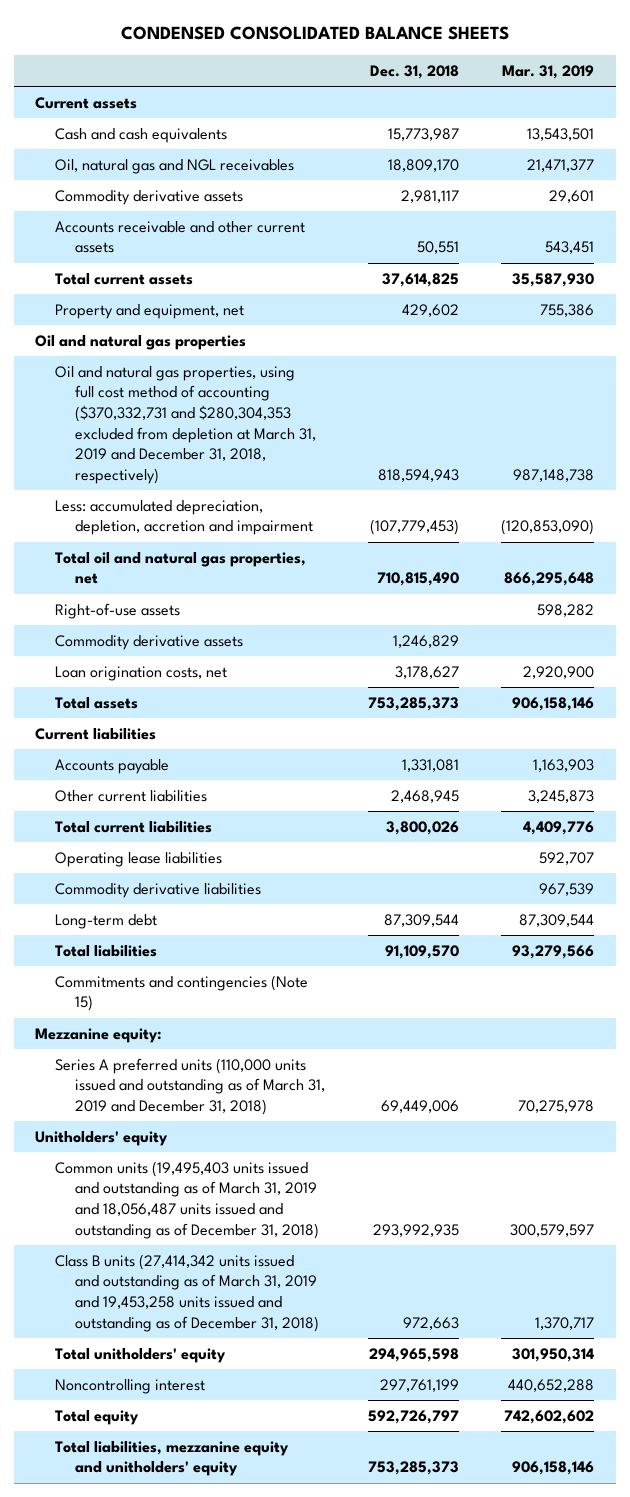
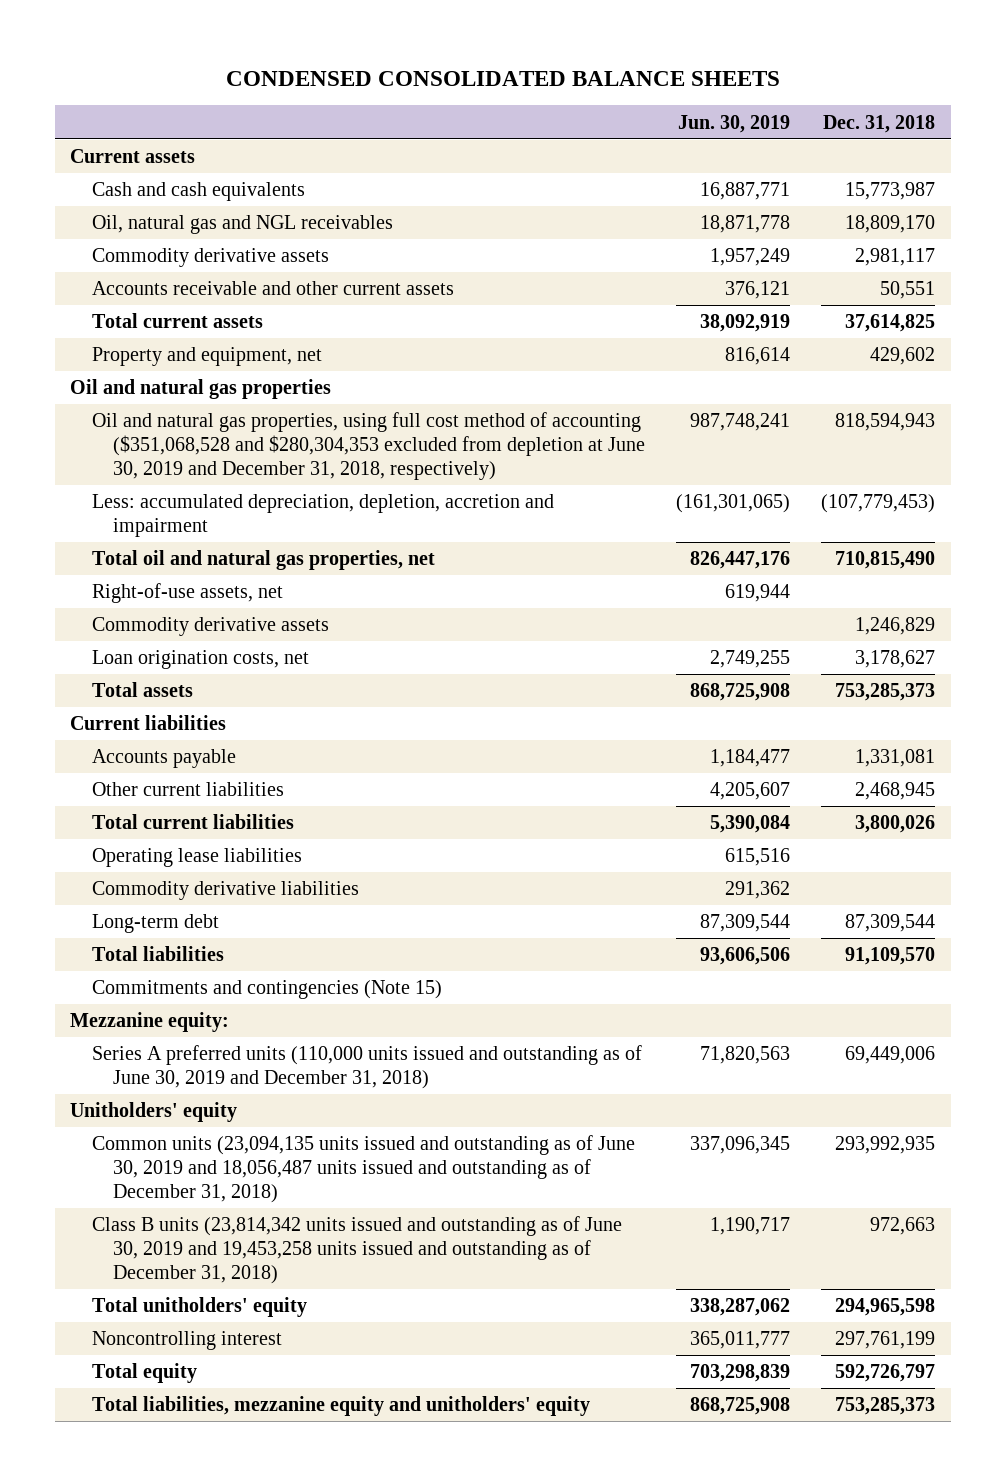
[502,64,595,79] Mar. 31, 2019 -> none
none -> [678,114,791,133] Jun. 30, 2019
[54,365,316,484] Oil and natural gas properties, using full cost method of accounting ($370,332,731 and $280,304,353 excluded from depletion at March 31, 2019 and December 31, 2018, respectively) -> [91,412,646,480] Oil and natural gas properties, using full cost method of accounting ($351,068,528 and $280,304,353 excluded from depletion at June 30, 2019 and December 31, 2018, respectively)
[54,602,180,619] Right-of-use assets -> [91,583,283,604] Right-of-use assets, net
[54,1057,325,1116] Series A preferred units (110,000 units issued and outstanding as of March 31, 2019 and December 31, 2018) -> [91,1045,642,1090] Series A preferred units (110,000 units issued and outstanding as of June 30, 2019 and December 31, 2018)
[54,1160,319,1239] Common units (19,495,403 units issued and outstanding as of March 31, 2019 and 18,056,487 units issued and outstanding as of December 31, 2018) -> [91,1135,635,1203] Common units (23,094,135 units issued and outstanding as of June 30, 2019 and 18,056,487 units issued and outstanding as of December 31, 2018)
[54,1253,319,1332] Class B units (27,414,342 units issued and outstanding as of March 31, 2019 and 19,453,258 units issued and outstanding as of December 31, 2018) -> [91,1216,622,1284] Class B units (23,814,342 units issued and outstanding as of June 30, 2019 and 19,453,258 units issued and outstanding as of December 31, 2018)

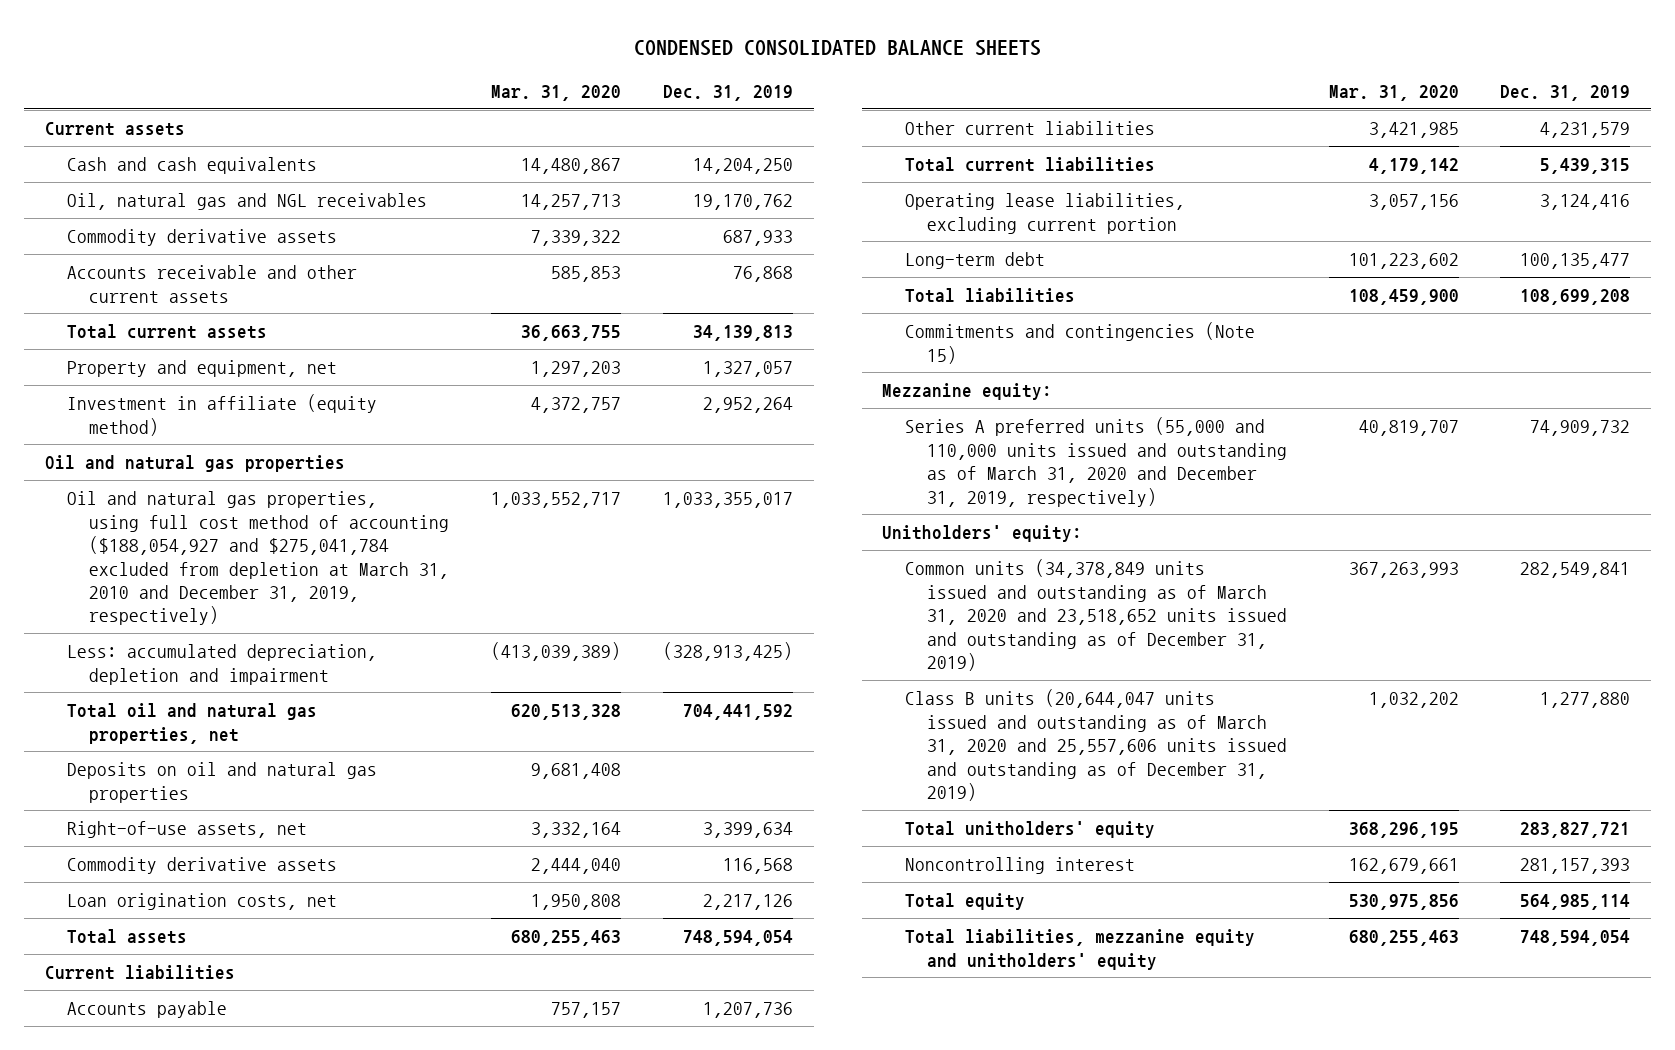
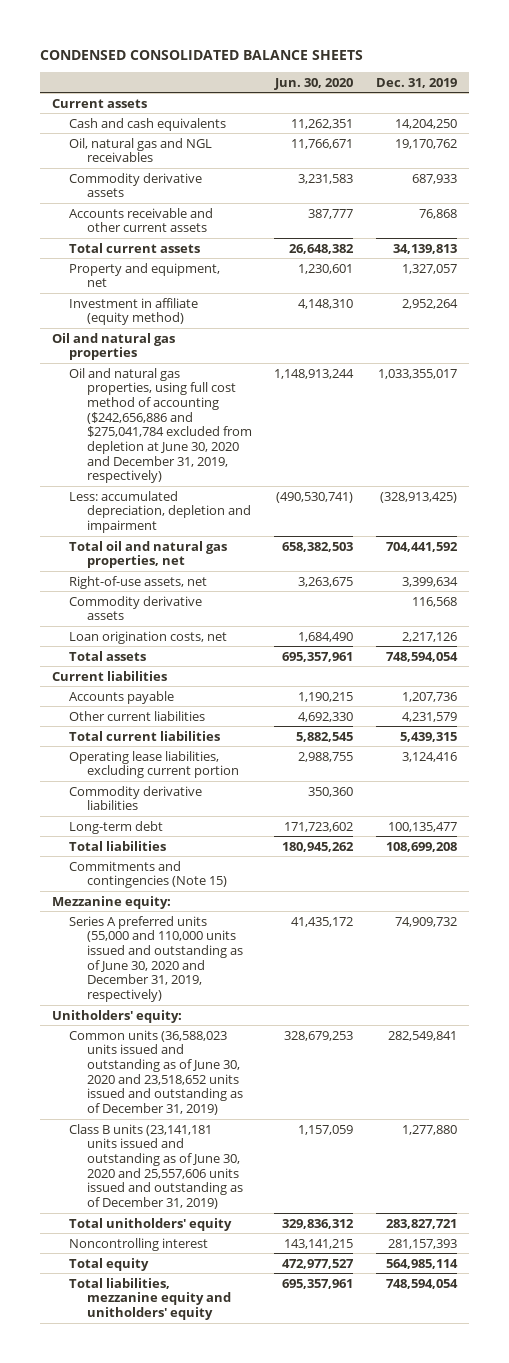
[491,85,622,102] Mar. 31, 2020 -> none
none -> [274,77,354,90] Jun. 30, 2020
[67,491,450,626] Oil and natural gas properties, using full cost method of accounting ($188,054,927 and $275,041,784 excluded from depletion at March 31, 2010 and December 31, 2019, respectively) -> [69,367,252,484] Oil and natural gas properties, using full cost method of accounting ($242,656,886 and $275,041,784 excluded from depletion at June 30, 2020 and December 31, 2019, respectively)
[67,762,378,803] Deposits on oil and natural gas properties -> none
none -> [69,785,203,811] Commodity derivative liabilities
[904,417,1288,507] Series A preferred units (55,000 and 110,000 units issued and outstanding as of March 31, 2020 and December 31, 2019, respectively) -> [69,915,243,1002] Series A preferred units (55,000 and 110,000 units issued and outstanding as of June 30, 2020 and December 31, 2019, respectively)
[904,559,1288,672] Common units (34,378,849 units issued and outstanding as of March 31, 2020 and 23,518,652 units issued and outstanding as of December 31, 2019) -> [69,1029,243,1115] Common units (36,588,023 units issued and outstanding as of June 30, 2020 and 23,518,652 units issued and outstanding as of December 31, 2019)
[904,689,1288,802] Class B units (20,644,047 units issued and outstanding as of March 31, 2020 and 25,557,606 units issued and outstanding as of December 31, 2019) -> [69,1123,243,1209] Class B units (23,141,181 units issued and outstanding as of June 30, 2020 and 25,557,606 units issued and outstanding as of December 31, 2019)

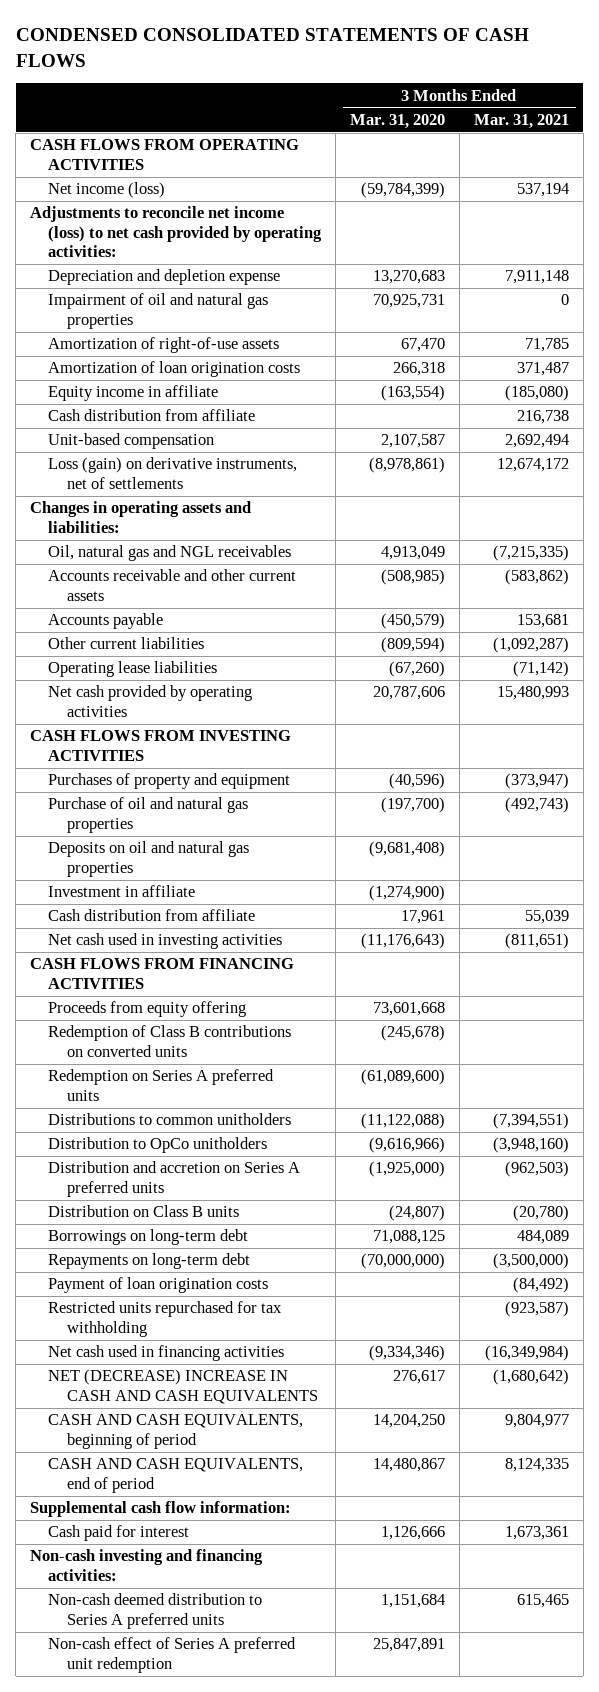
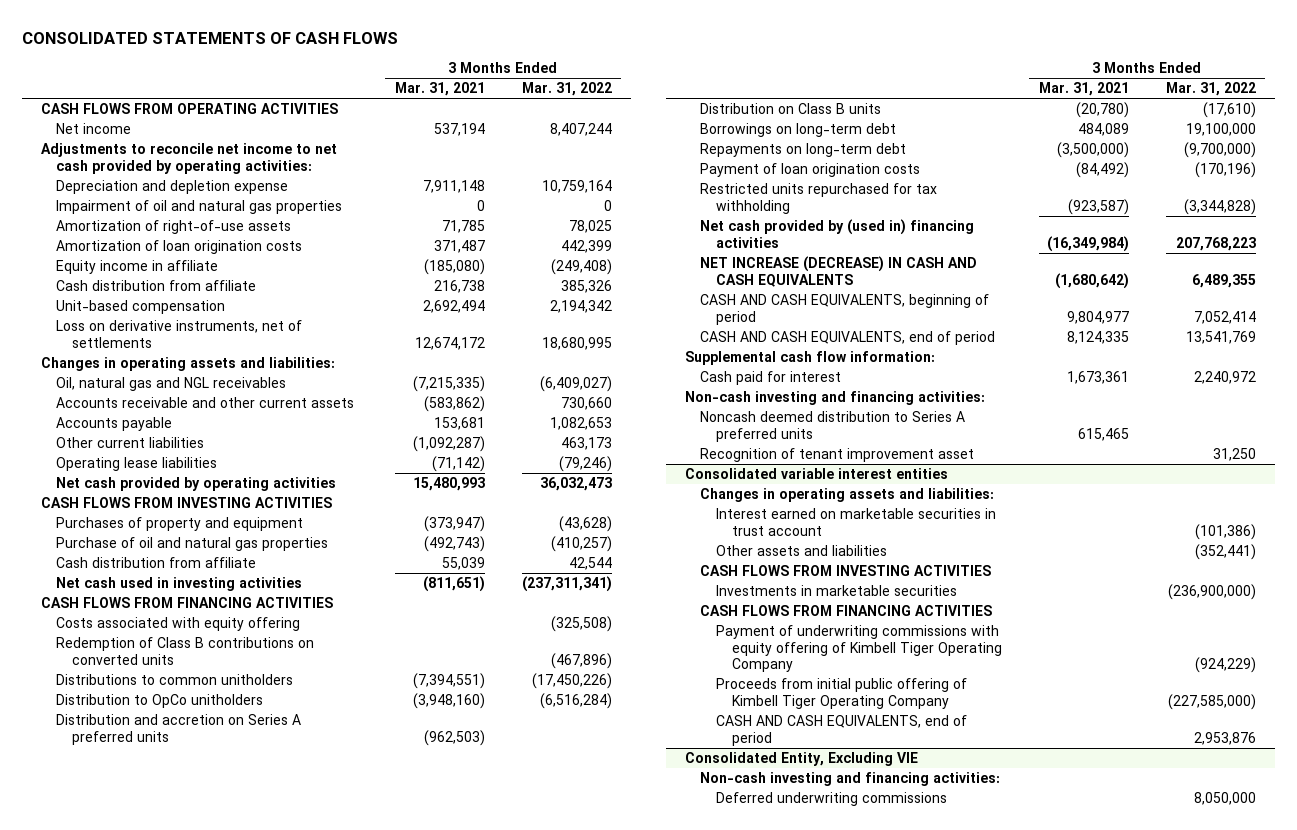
[15,28,529,67] CONDENSED CONSOLIDATED STATEMENTS OF CASH FLOWS -> [21,31,398,44] CONSOLIDATED STATEMENTS OF CASH FLOWS
[350,113,446,129] Mar. 31, 2020 -> none
none -> [522,82,613,97] Mar. 31, 2022
[48,182,166,199] Net income (loss) -> [56,123,132,135] Net income
[30,206,323,258] Adjustments to reconcile net income (loss) to net cash provided by operating activities: -> [40,143,337,174] Adjustments to reconcile net income to net cash provided by operating activities:
[48,457,298,489] Loss (gain) on derivative instruments, net of settlements -> [56,320,303,348] Loss on derivative instruments, net of settlements
[48,841,250,877] Deposits on oil and natural gas properties -> none
[48,885,196,898] Investment in affiliate -> none
[48,1001,247,1018] Proceeds from equity offering -> [56,617,301,632] Costs associated with equity offering
[48,1069,275,1101] Redemption on Series A preferred units -> none
[48,1345,285,1362] Net cash used in financing activities -> [700,219,975,248] Net cash provided by (used in) financing activities
[48,1369,318,1404] NET (DECREASE) INCREASE IN CASH AND CASH EQUIVALENTS -> [700,256,978,287] NET INCREASE (DECREASE) IN CASH AND CASH EQUIVALENTS
[48,1637,297,1673] Non-cash effect of Series A preferred unit redemption -> none
[48,1593,263,1629] Non-cash deemed distribution to Series A preferred units -> [700,411,966,442] Noncash deemed distribution to Series A preferred units
none -> [700,448,975,463] Recognition of tenant improvement asset
none -> [684,468,948,480] Consolidated variable interest entities
none -> [700,488,995,503] Changes in operating assets and liabilities:
none -> [715,508,996,536] Interest earned on marketable securities in trust account
none -> [715,545,887,557] Other assets and liabilities
none -> [700,565,992,577] CASH FLOWS FROM INVESTING ACTIVITIES
none -> [715,585,957,597] Investments in marketable securities
none -> [700,605,993,617] CASH FLOWS FROM FINANCING ACTIVITIES
none -> [715,625,1002,673] Payment of underwriting commissions with equity offering of Kimbell Tiger Operating Company
none -> [715,678,967,709] Proceeds from initial public offering of Kimbell Tiger Operating Company
none -> [715,715,967,746] CASH AND CASH EQUIVALENTS, end of period
none -> [684,752,918,767] Consolidated Entity, Excluding VIE
none -> [700,772,1001,787] Non-cash investing and financing activities:
none -> [715,792,947,807] Deferred underwriting commissions

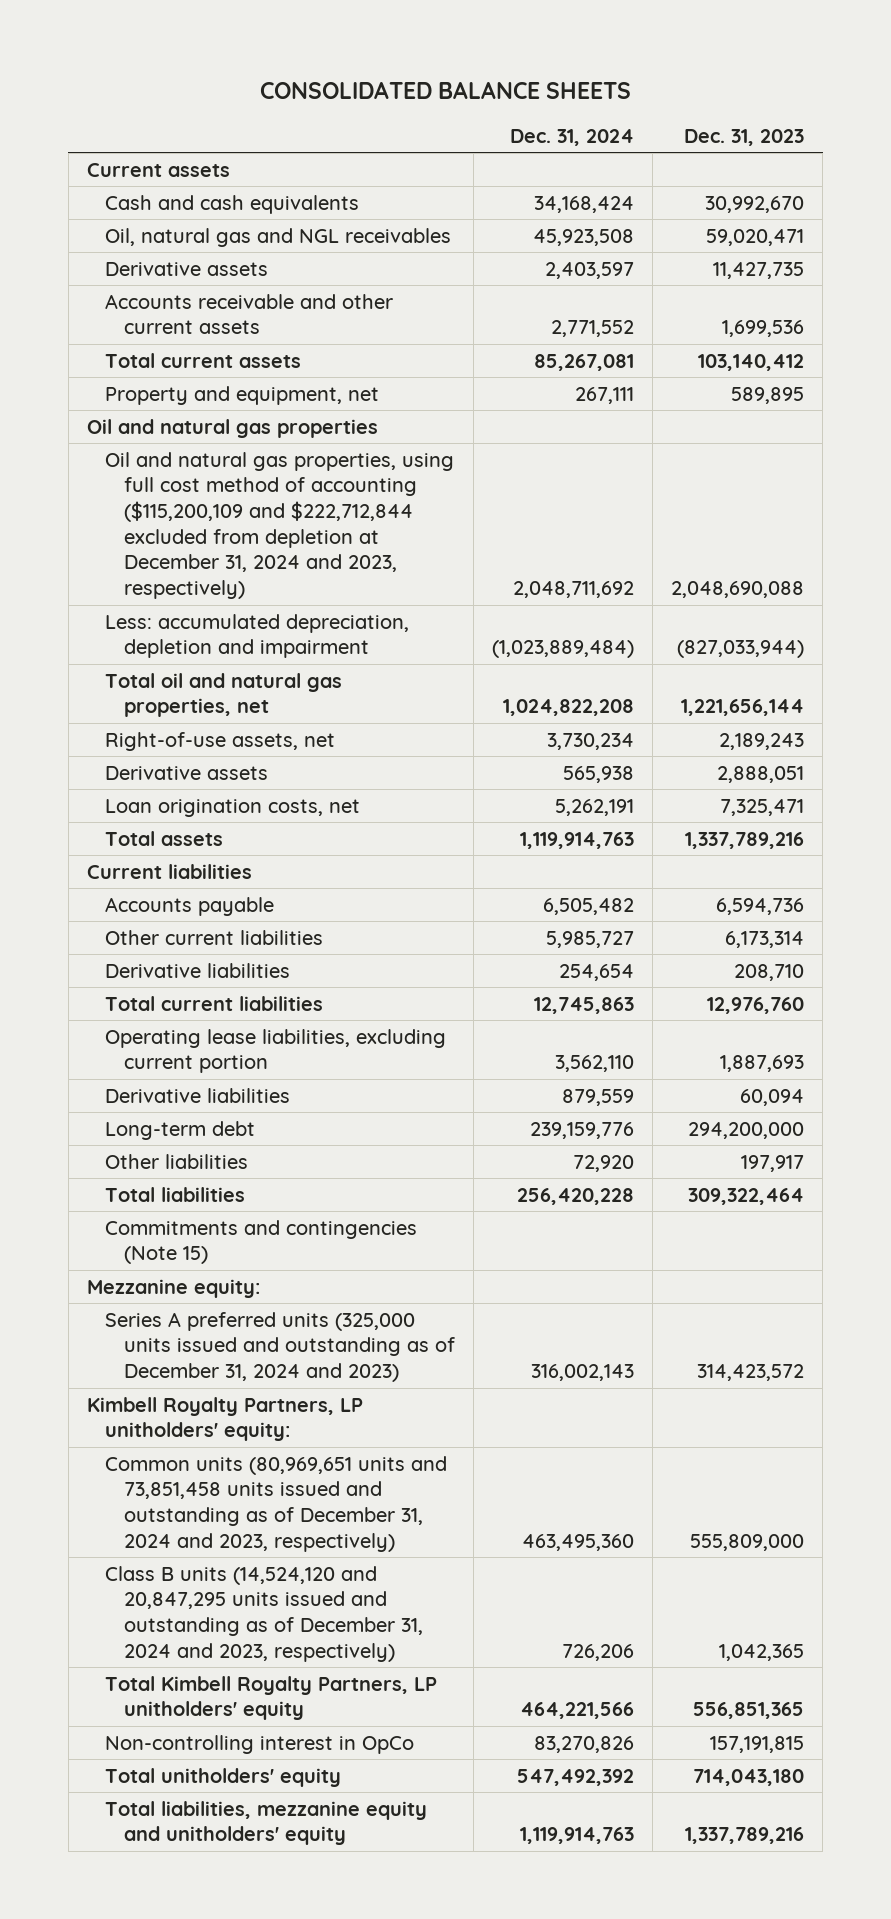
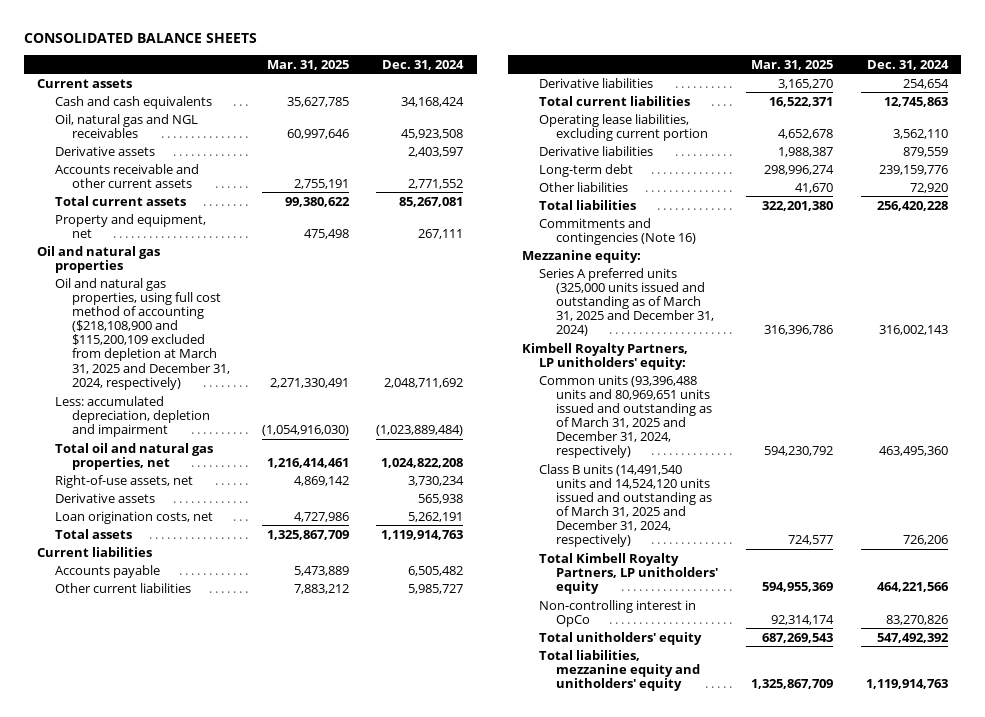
[684,128,805,146] Dec. 31, 2023 -> none
none -> [266,59,349,70] Mar. 31, 2025
[105,451,455,600] Oil and natural gas properties, using full cost method of accounting ($115,200,109 and $222,712,844 excluded from depletion at December 31, 2024 and 2023, respectively) -> [54,277,231,390] Oil and natural gas properties, using full cost method of accounting ($218,108,900 and $115,200,109 excluded from depletion at March 31, 2025 and December 31, 2024, respectively)
[105,1219,418,1265] Commitments and contingencies (Note 15) -> [539,217,697,245] Commitments and contingencies (Note 16)
[105,1311,455,1383] Series A preferred units (325,000 units issued and outstanding as of December 31, 2024 and 2023) -> [539,267,715,337] Series A preferred units (325,000 units issued and outstanding as of March 31, 2025 and December 31, 2024)
[105,1455,448,1552] Common units (80,969,651 units and 73,851,458 units issued and outstanding as of December 31, 2024 and 2023, respectively) -> [539,374,713,459] Common units (93,396,488 units and 80,969,651 units issued and outstanding as of March 31, 2025 and December 31, 2024, respectively)
[105,1565,423,1662] Class B units (14,524,120 and 20,847,295 units issued and outstanding as of December 31, 2024 and 2023, respectively) -> [539,463,713,548] Class B units (14,491,540 units and 14,524,120 units issued and outstanding as of March 31, 2025 and December 31, 2024, respectively)

